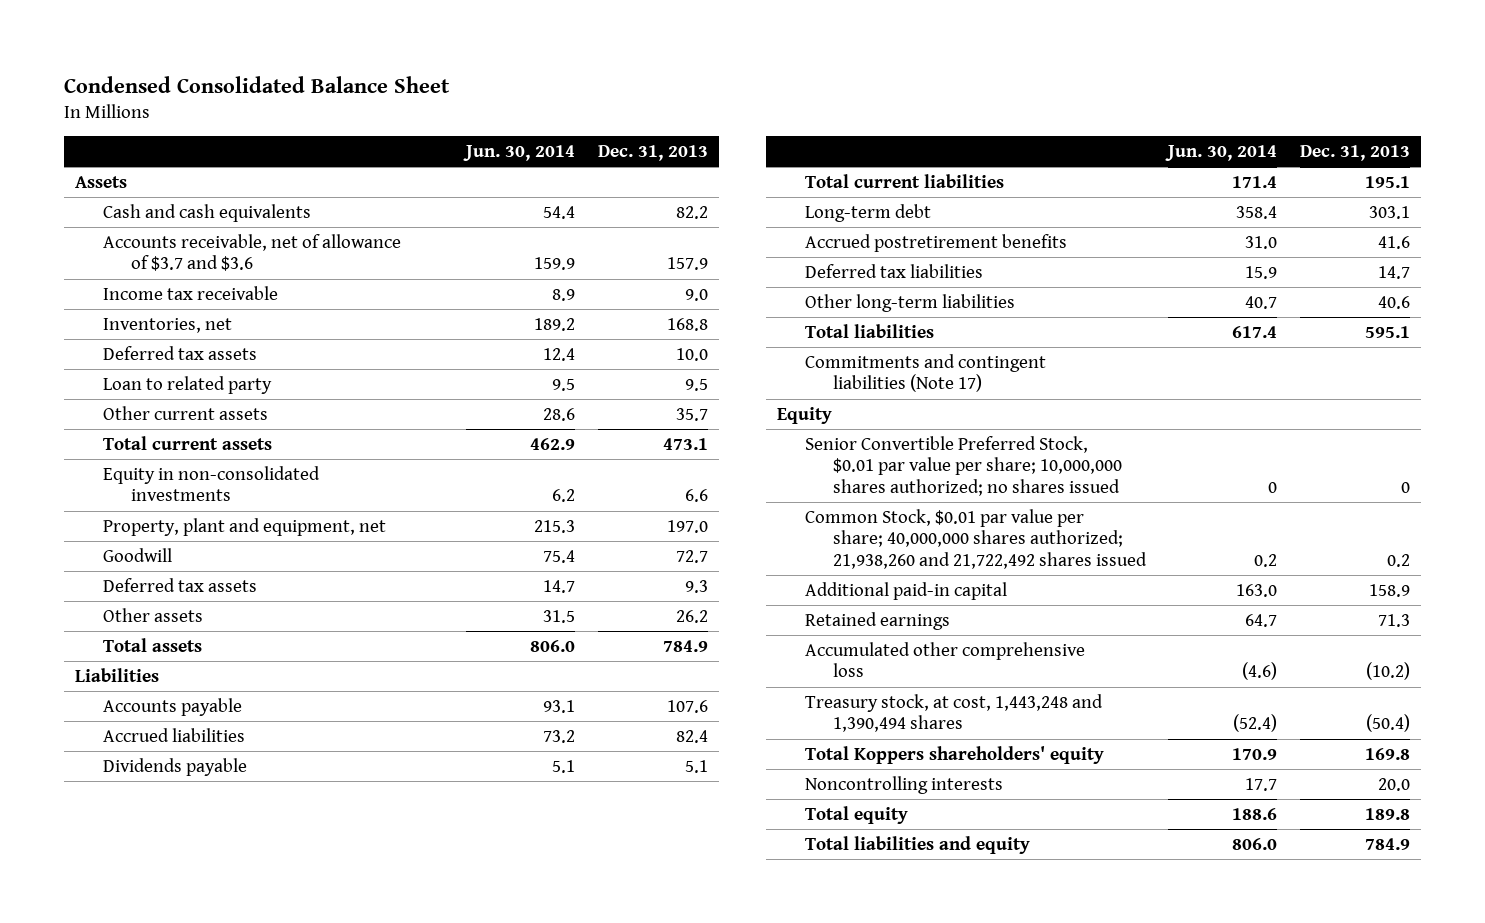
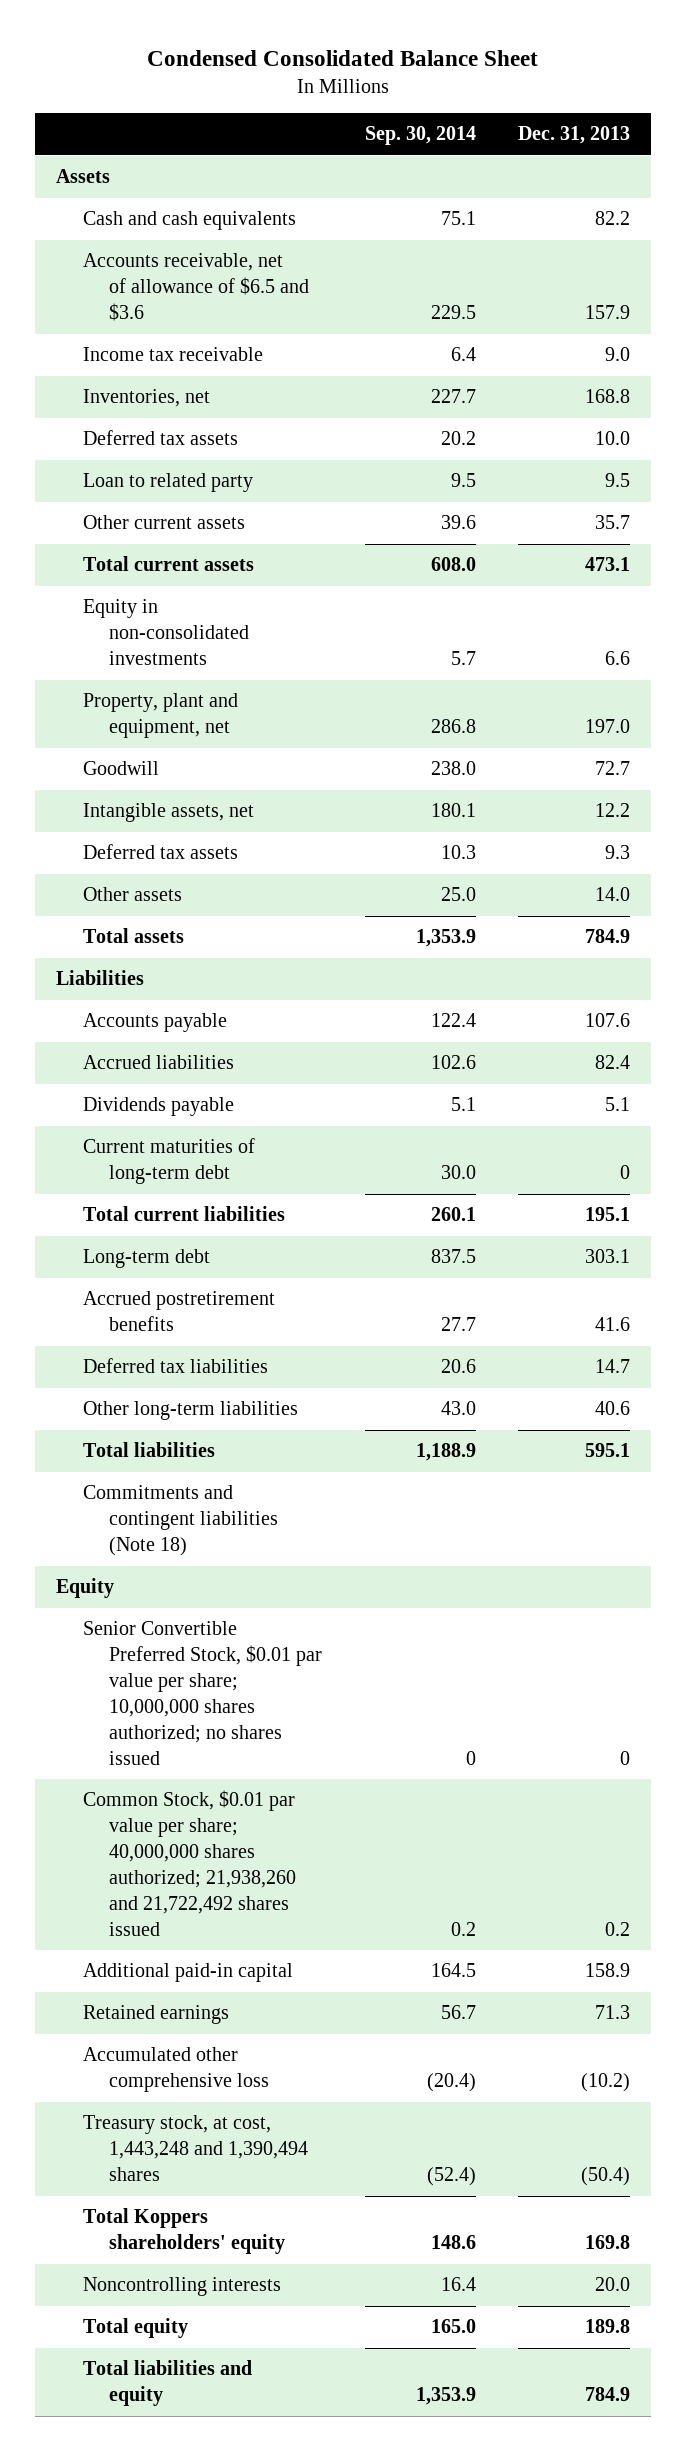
[463,145,576,162] Jun. 30, 2014 -> none
none -> [364,126,476,146] Sep. 30, 2014
[102,233,401,272] Accounts receivable, net of allowance of $3.7 and $3.6 -> [82,253,310,322] Accounts receivable, net of allowance of $6.5 and $3.6
none -> [82,803,254,823] Intangible assets, net
[675,609,708,623] 26.2 -> [595,887,631,902] 14.0
none -> [82,1138,255,1185] Current maturities of long-term debt
[804,353,1046,393] Commitments and contingent liabilities (Note 17) -> [82,1485,279,1557] Commitments and contingent liabilities (Note 18)

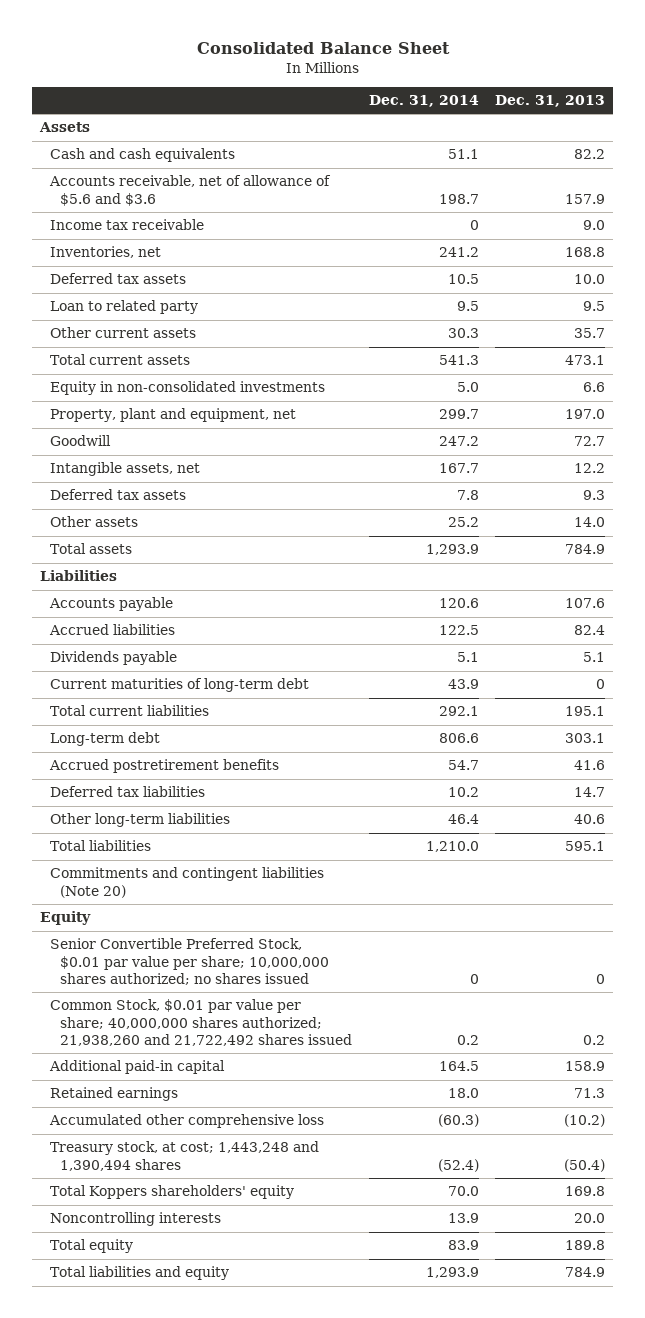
[147,50,539,67] Condensed Consolidated Balance Sheet -> [196,41,450,54] Consolidated Balance Sheet
[364,126,476,146] Sep. 30, 2014 -> none
none -> [368,95,479,108] Dec. 31, 2014
[82,253,310,322] Accounts receivable, net of allowance of $6.5 and $3.6 -> [49,175,332,206] Accounts receivable, net of allowance of $5.6 and $3.6
[82,1485,279,1557] Commitments and contingent liabilities (Note 18) -> [50,867,325,898] Commitments and contingent liabilities (Note 20)
[82,2115,309,2182] Treasury stock, at cost, 1,443,248 and 1,390,494 shares -> [50,1141,320,1171] Treasury stock, at cost; 1,443,248 and 1,390,494 shares

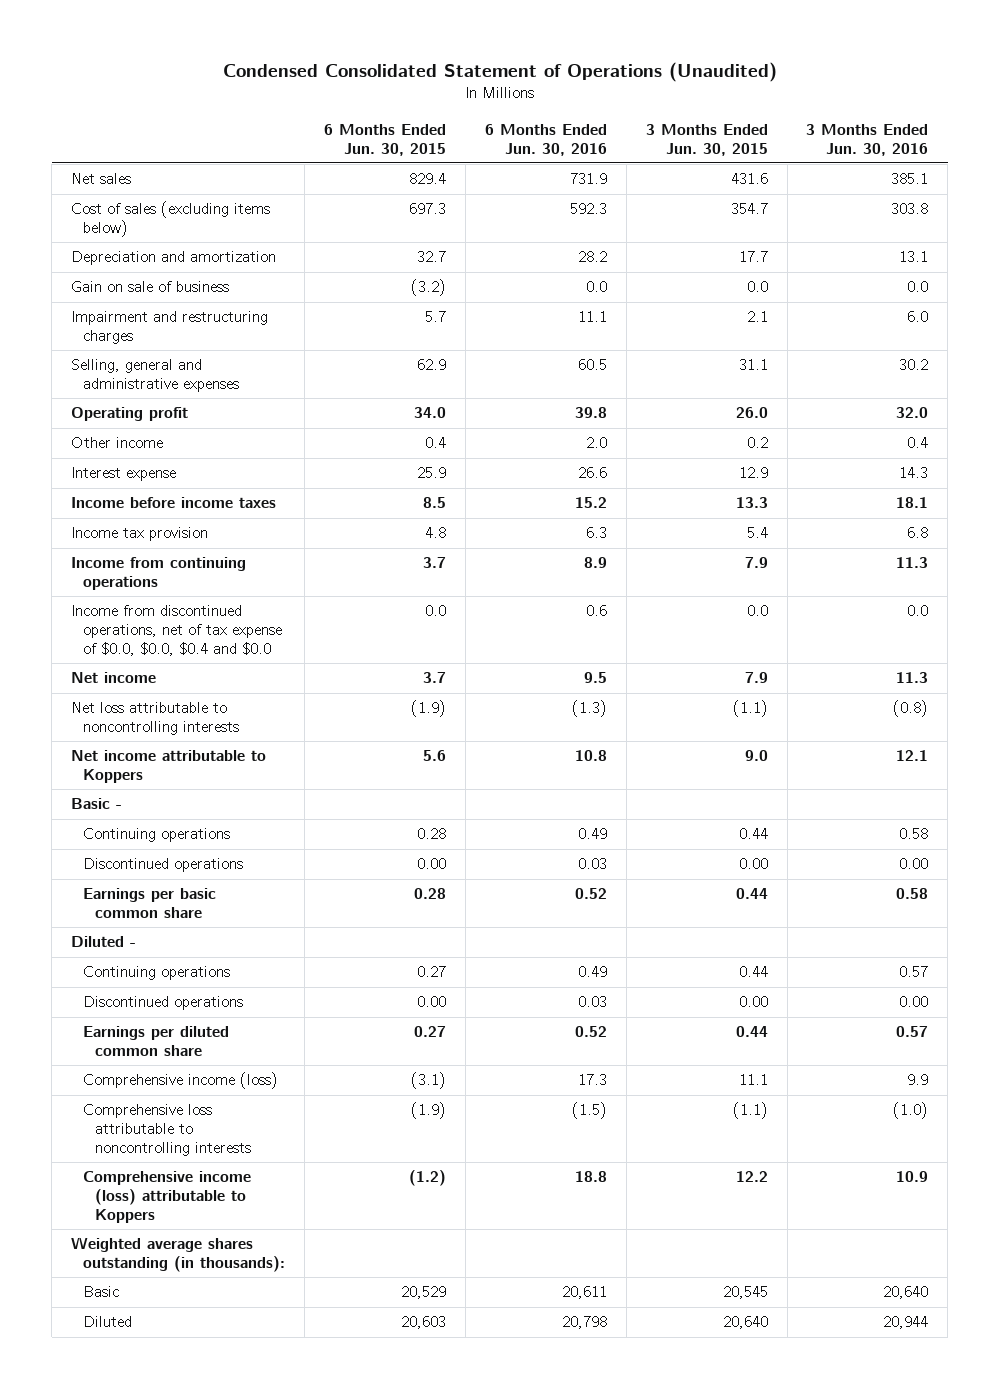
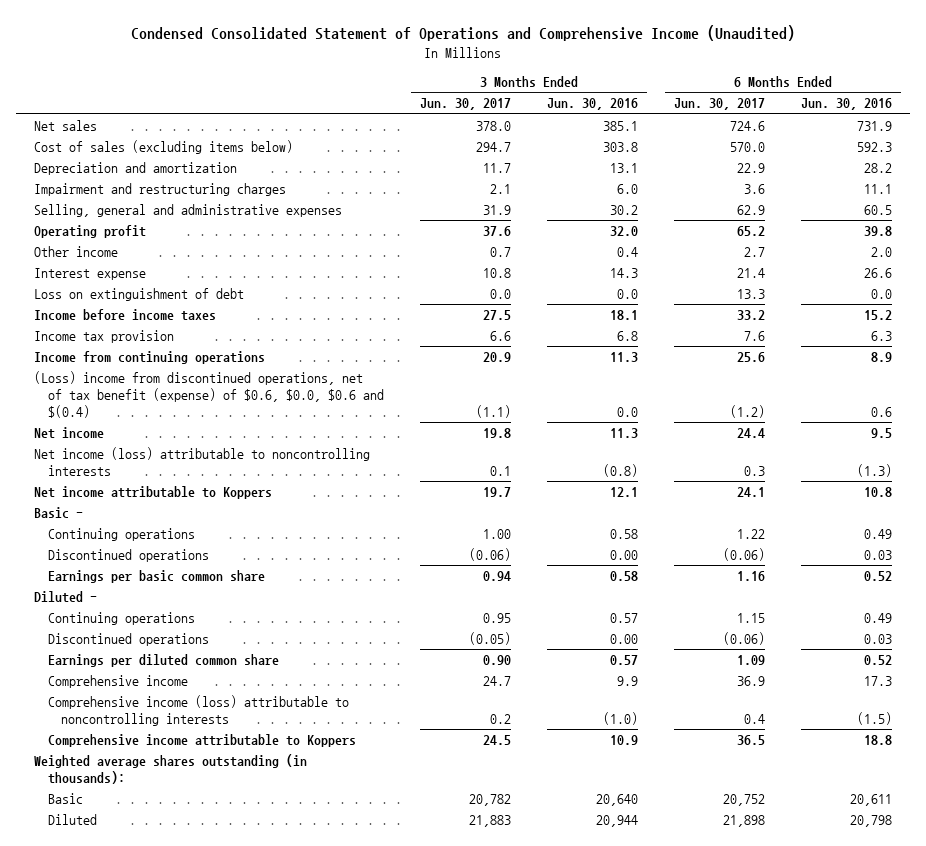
[222,61,777,82] Condensed Consolidated Statement of Operations (Unaudited) -> [130,24,795,41] Condensed Consolidated Statement of Operations and Comprehensive Income (Unaudited)
[324,123,447,156] 6 Months Ended Jun. 30, 2015 -> none
[645,123,768,156] 3 Months Ended Jun. 30, 2015 -> none
none -> [419,98,511,111] Jun. 30, 2017
none -> [673,98,765,111] Jun. 30, 2017
[71,281,230,293] Gain on sale of business -> none
none -> [34,288,245,302] Loss on extinguishment of debt
[71,605,283,656] Income from discontinued operations, net of tax expense of $0.0, $0.0, $0.4 and $0.0 -> [34,371,384,419] (Loss) income from discontinued operations, net of tax benefit (expense) of $0.6, $0.0, $0.6 and $(0.4)
[71,702,240,736] Net loss attributable to noncontrolling interests -> [34,447,371,477] Net income (loss) attributable to noncontrolling interests
[83,1072,279,1090] Comprehensive income (loss) -> [47,675,188,689] Comprehensive income
[83,1104,252,1156] Comprehensive loss attributable to noncontrolling interests -> [47,695,349,727] Comprehensive income (loss) attributable to noncontrolling interests
[83,1171,252,1223] Comprehensive income (loss) attributable to Koppers -> [47,734,356,748] Comprehensive income attributable to Koppers

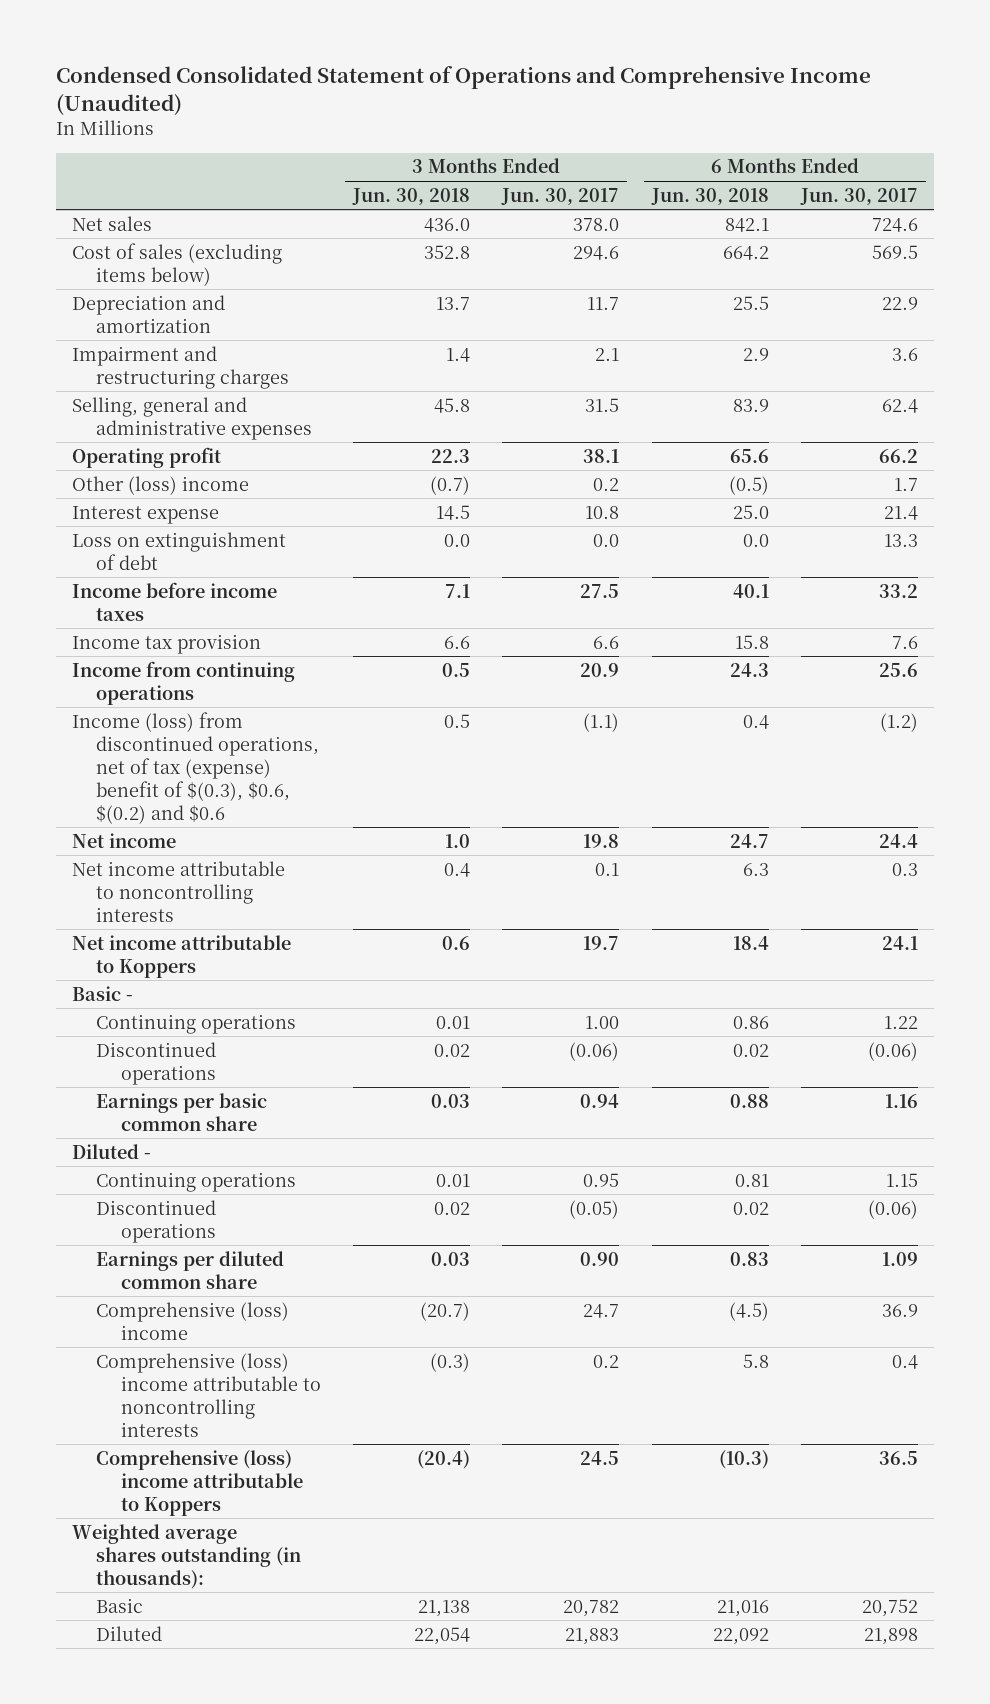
[546,98,638,111] Jun. 30, 2016 -> none
[800,98,892,111] Jun. 30, 2016 -> none
none -> [352,187,471,205] Jun. 30, 2018
none -> [650,187,769,205] Jun. 30, 2018
[475,142,511,153] 294.7 -> [573,245,620,260] 294.6
[729,142,765,153] 570.0 -> [871,244,918,259] 569.5
[482,205,511,216] 31.9 -> [585,397,620,412] 31.5
[736,205,765,216] 62.9 -> [881,398,918,413] 62.4
[482,226,511,237] 37.6 -> [583,448,620,463] 38.1
[736,226,765,237] 65.2 -> [878,448,918,463] 66.2
[34,246,119,258] Other income -> [71,475,249,495] Other (loss) income
[489,247,511,258] 0.7 -> [593,477,620,491] 0.2
[743,247,765,258] 2.7 -> [893,477,918,491] 1.7
[34,371,384,419] (Loss) income from discontinued operations, net of tax benefit (expense) of $0.6, $0.0, $0.6 and $(0.4) -> [71,711,320,824] Income (loss) from discontinued operations, net of tax (expense) benefit of $(0.3), $0.6, $(0.2) and $0.6
[34,447,371,477] Net income (loss) attributable to noncontrolling interests -> [71,860,285,922] Net income attributable to noncontrolling interests
[47,675,188,689] Comprehensive income -> [96,1301,290,1340] Comprehensive (loss) income
[47,695,349,727] Comprehensive income (loss) attributable to noncontrolling interests -> [96,1352,321,1437] Comprehensive (loss) income attributable to noncontrolling interests
[47,734,356,748] Comprehensive income attributable to Koppers -> [96,1449,303,1516] Comprehensive (loss) income attributable to Koppers

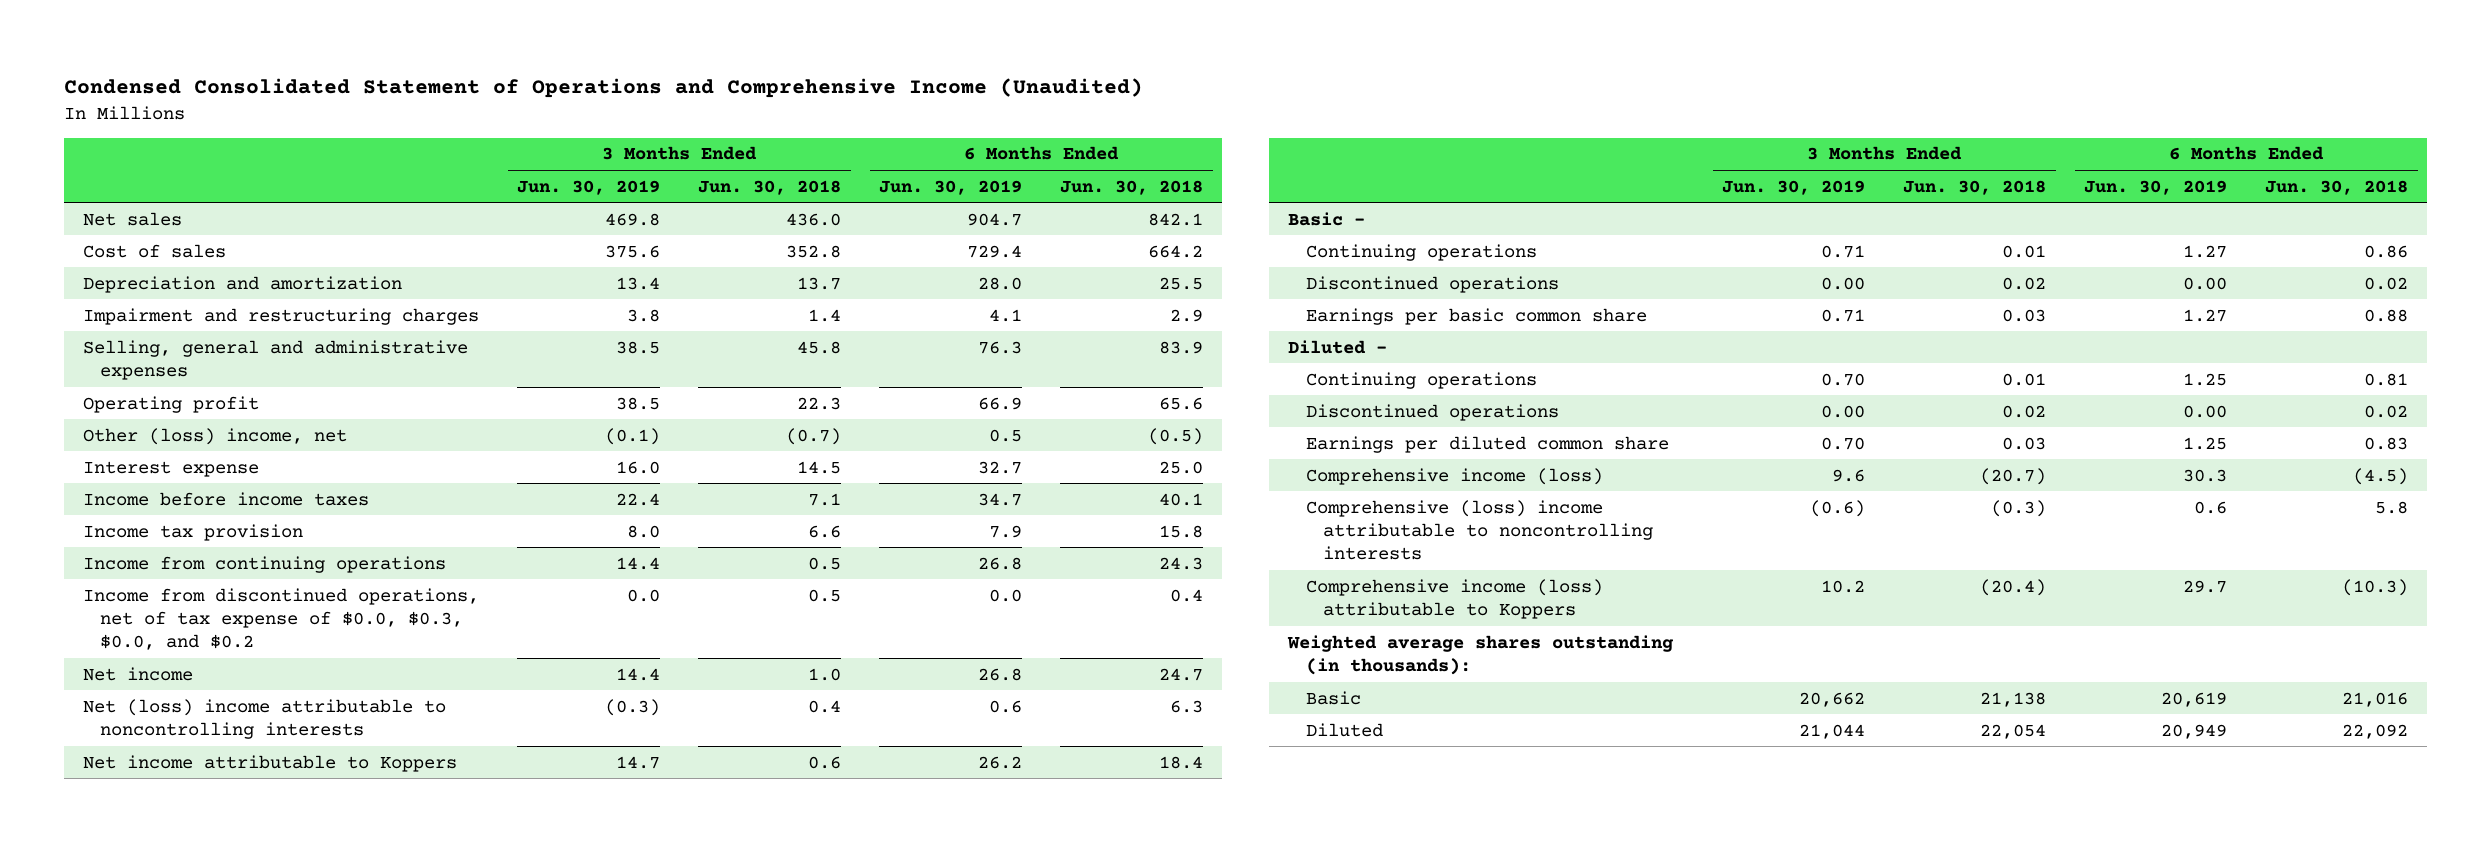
[501,187,620,205] Jun. 30, 2017 -> none
[799,187,918,205] Jun. 30, 2017 -> none
none -> [517,179,661,195] Jun. 30, 2019
none -> [879,179,1023,195] Jun. 30, 2019
[71,242,282,286] Cost of sales (excluding items below) -> [82,243,226,258] Cost of sales
[71,475,249,495] Other (loss) income -> [82,427,347,445] Other (loss) income, net
[71,531,286,570] Loss on extinguishment of debt -> none
[71,711,320,824] Income (loss) from discontinued operations, net of tax (expense) benefit of $(0.3), $0.6, $(0.2) and $0.6 -> [82,587,479,651] Income from discontinued operations, net of tax expense of $0.0, $0.3, $0.0, and $0.2
[71,860,285,922] Net income attributable to noncontrolling interests -> [82,698,446,740] Net (loss) income attributable to noncontrolling interests
[96,1301,290,1340] Comprehensive (loss) income -> [1305,467,1603,485] Comprehensive income (loss)
[96,1449,303,1516] Comprehensive (loss) income attributable to Koppers -> [1305,578,1603,620] Comprehensive income (loss) attributable to Koppers

